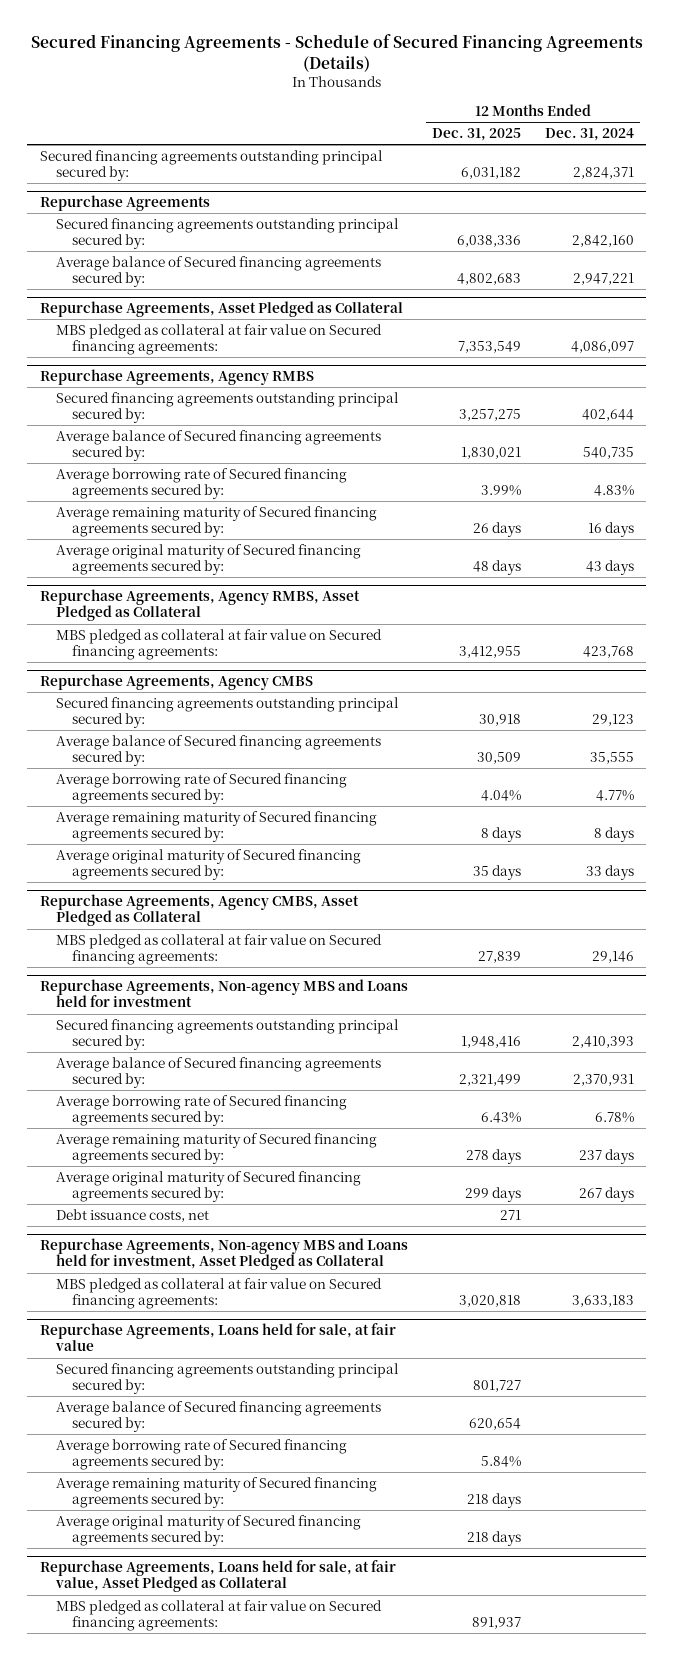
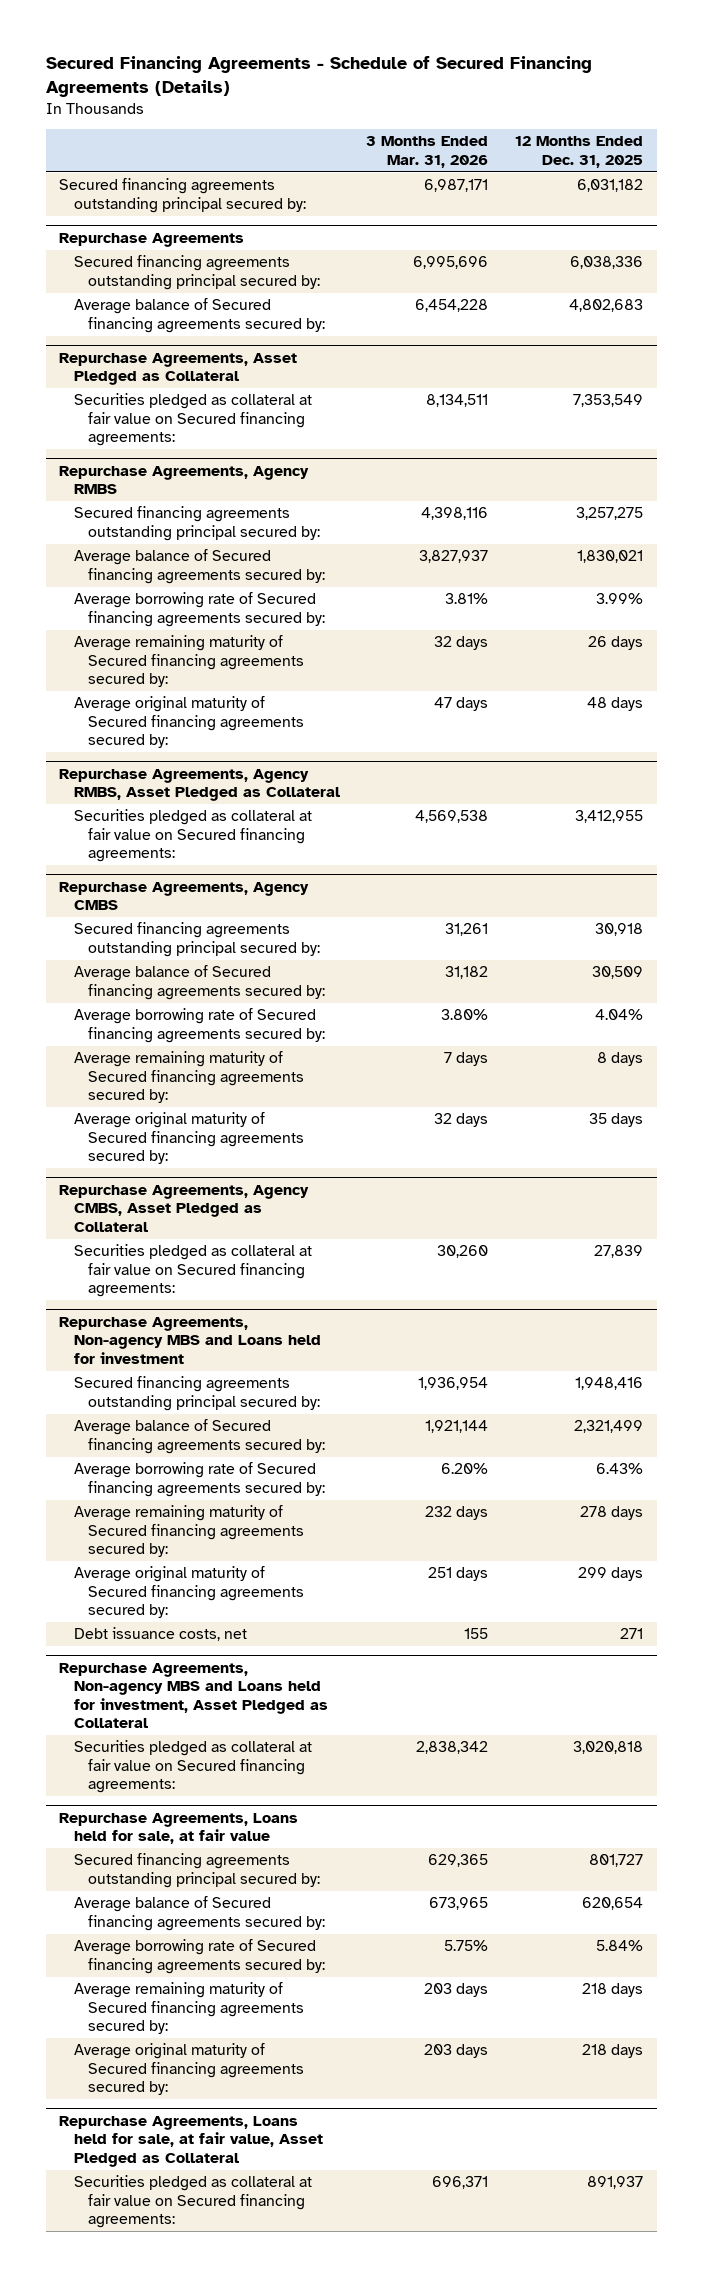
[545,128,635,142] Dec. 31, 2024 -> none
none -> [366,136,489,168] 3 Months Ended Mar. 31, 2026
[55,323,382,356] MBS pledged as collateral at fair value on Secured financing agreements: -> [73,393,312,447] Securities pledged as collateral at fair value on Secured financing agreements:
[55,628,382,661] MBS pledged as collateral at fair value on Secured financing agreements: -> [73,809,312,863] Securities pledged as collateral at fair value on Secured financing agreements:
[55,933,382,966] MBS pledged as collateral at fair value on Secured financing agreements: -> [73,1244,312,1298] Securities pledged as collateral at fair value on Secured financing agreements:
[55,1277,382,1310] MBS pledged as collateral at fair value on Secured financing agreements: -> [73,1740,312,1794] Securities pledged as collateral at fair value on Secured financing agreements:
[55,1599,382,1632] MBS pledged as collateral at fair value on Secured financing agreements: -> [73,2175,312,2229] Securities pledged as collateral at fair value on Secured financing agreements:

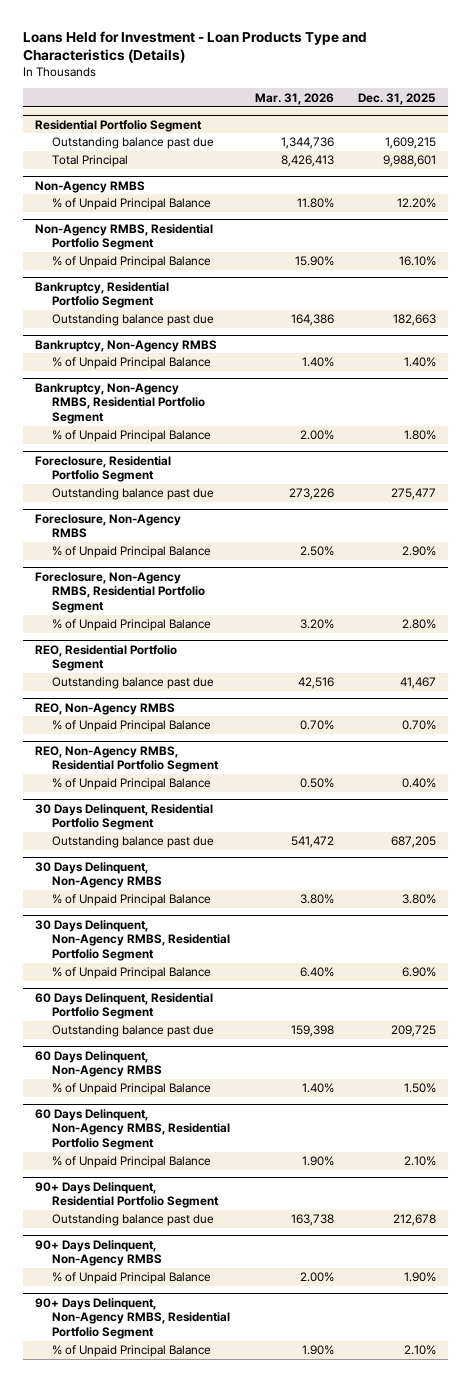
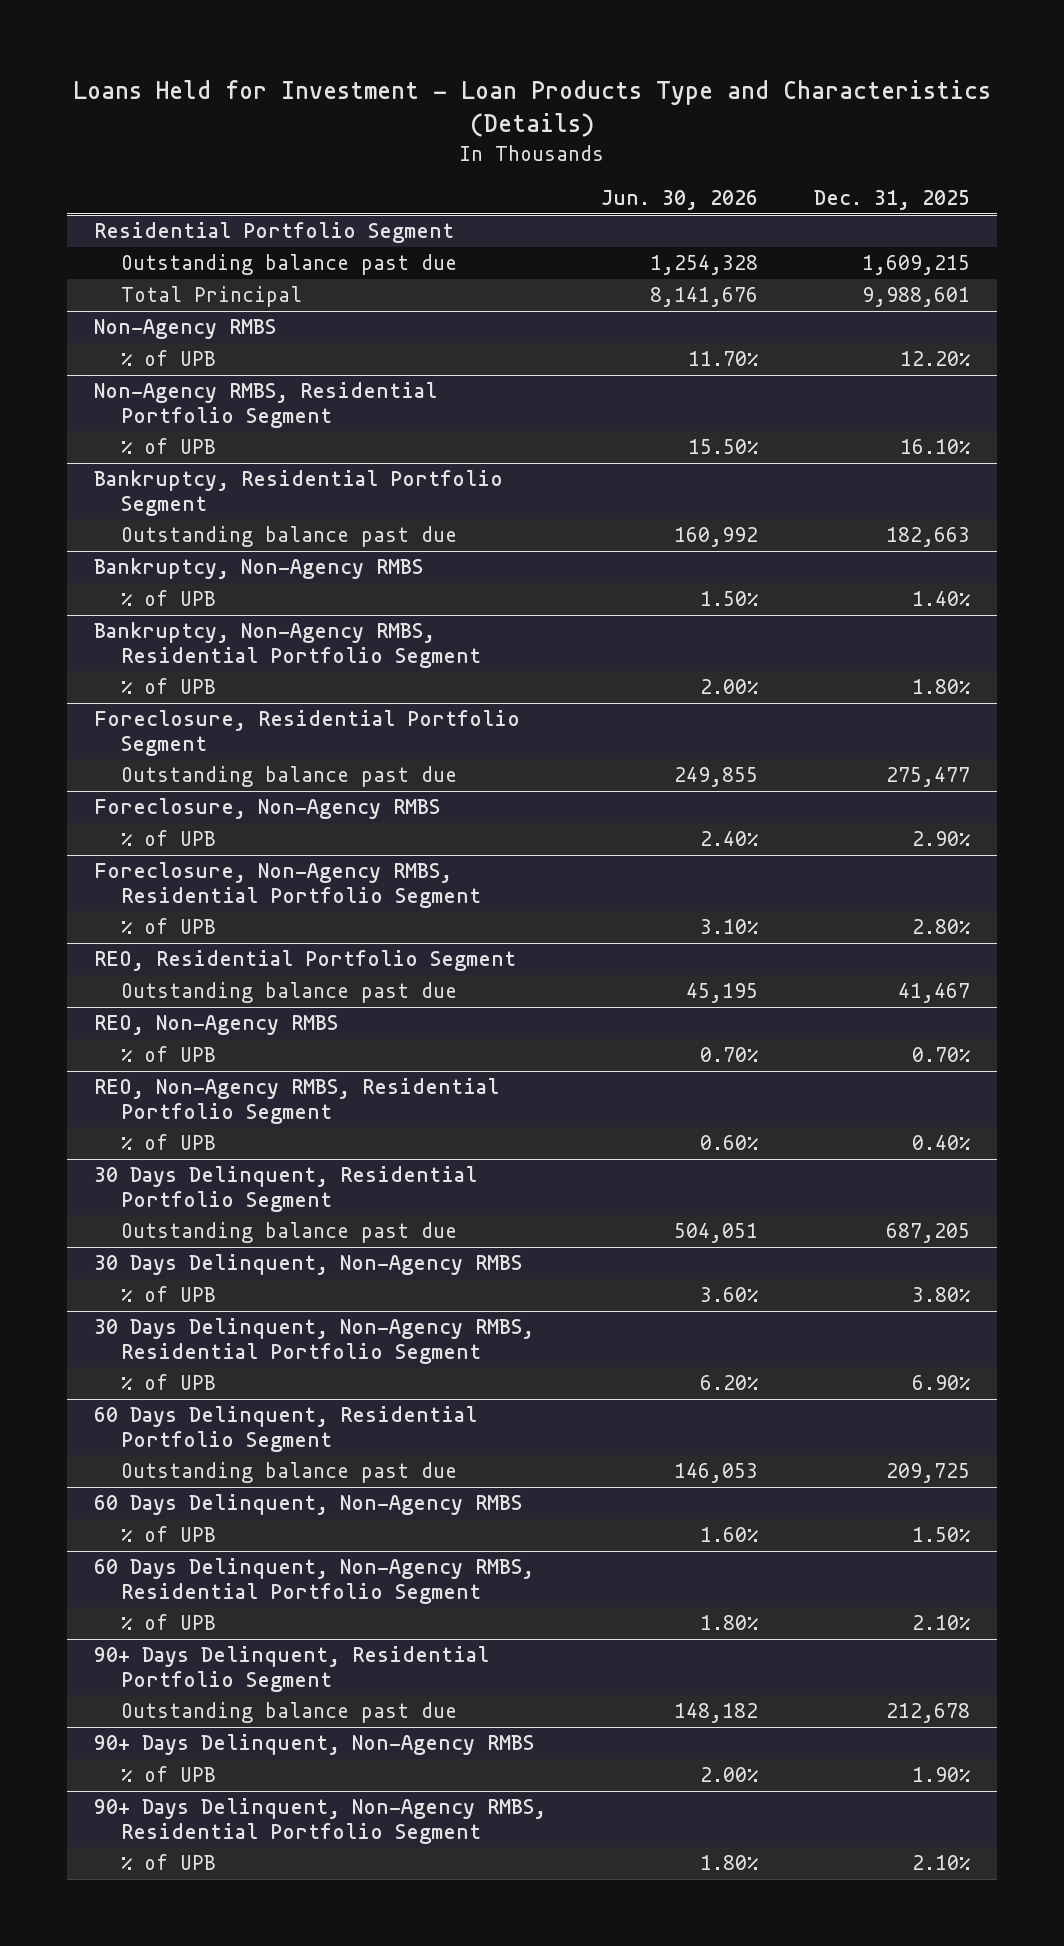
[254,92,334,105] Mar. 31, 2026 -> none
none -> [601,190,759,211] Jun. 30, 2026
[52,198,212,211] % of Unpaid Principal Balance -> [120,350,216,367] % of UPB
[52,256,212,269] % of Unpaid Principal Balance -> [120,438,216,455] % of UPB
[52,357,212,370] % of Unpaid Principal Balance -> [120,590,216,607] % of UPB
[52,430,212,443] % of Unpaid Principal Balance -> [120,678,216,695] % of UPB
[52,546,212,559] % of Unpaid Principal Balance -> [120,830,216,847] % of UPB
[52,619,212,632] % of Unpaid Principal Balance -> [120,918,216,935] % of UPB
[52,720,212,733] % of Unpaid Principal Balance -> [120,1046,216,1063] % of UPB
[52,778,212,791] % of Unpaid Principal Balance -> [120,1134,216,1151] % of UPB
[52,894,212,907] % of Unpaid Principal Balance -> [120,1286,216,1303] % of UPB
[52,967,212,980] % of Unpaid Principal Balance -> [120,1374,216,1391] % of UPB
[52,1083,212,1096] % of Unpaid Principal Balance -> [120,1526,216,1543] % of UPB
[52,1156,212,1169] % of Unpaid Principal Balance -> [120,1614,216,1631] % of UPB
[52,1272,212,1285] % of Unpaid Principal Balance -> [120,1766,216,1783] % of UPB
[52,1345,212,1358] % of Unpaid Principal Balance -> [120,1854,216,1871] % of UPB

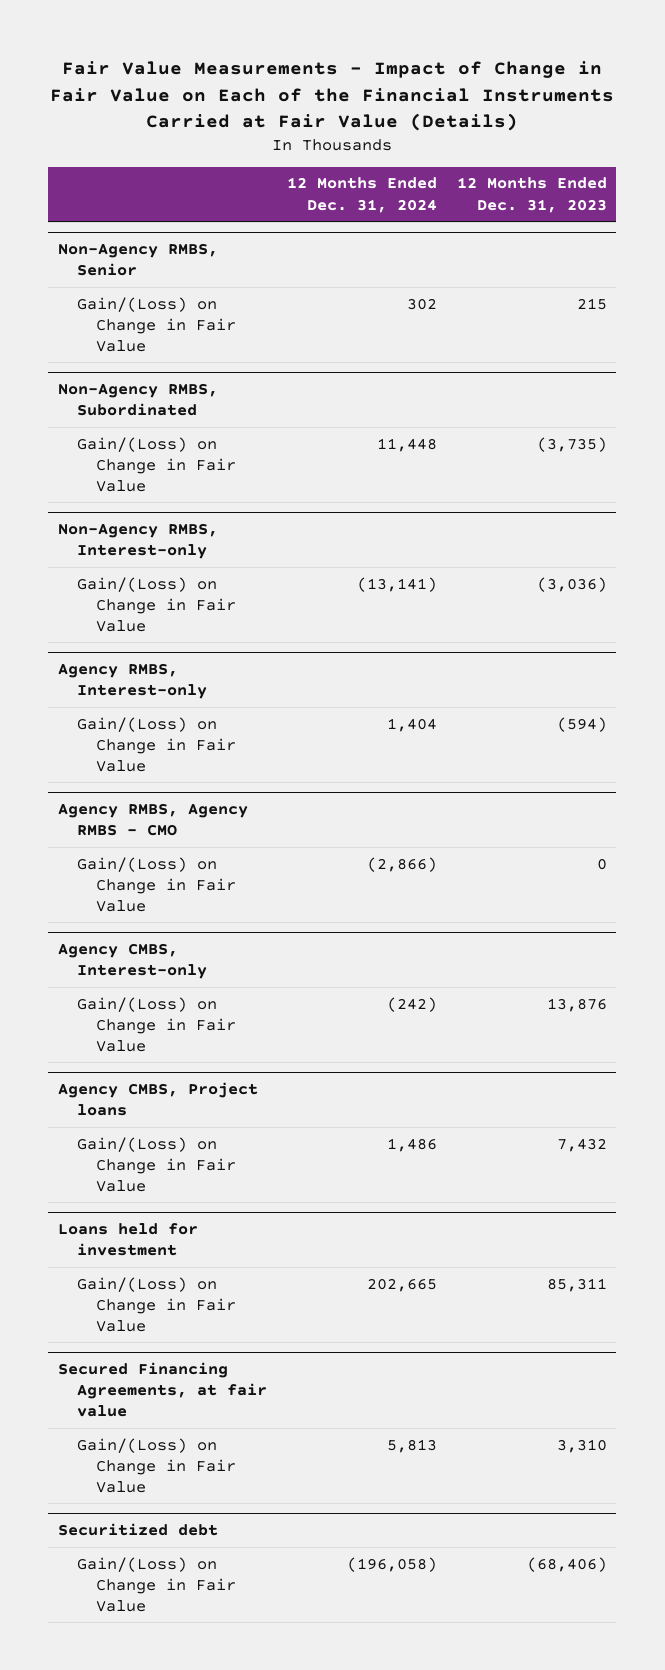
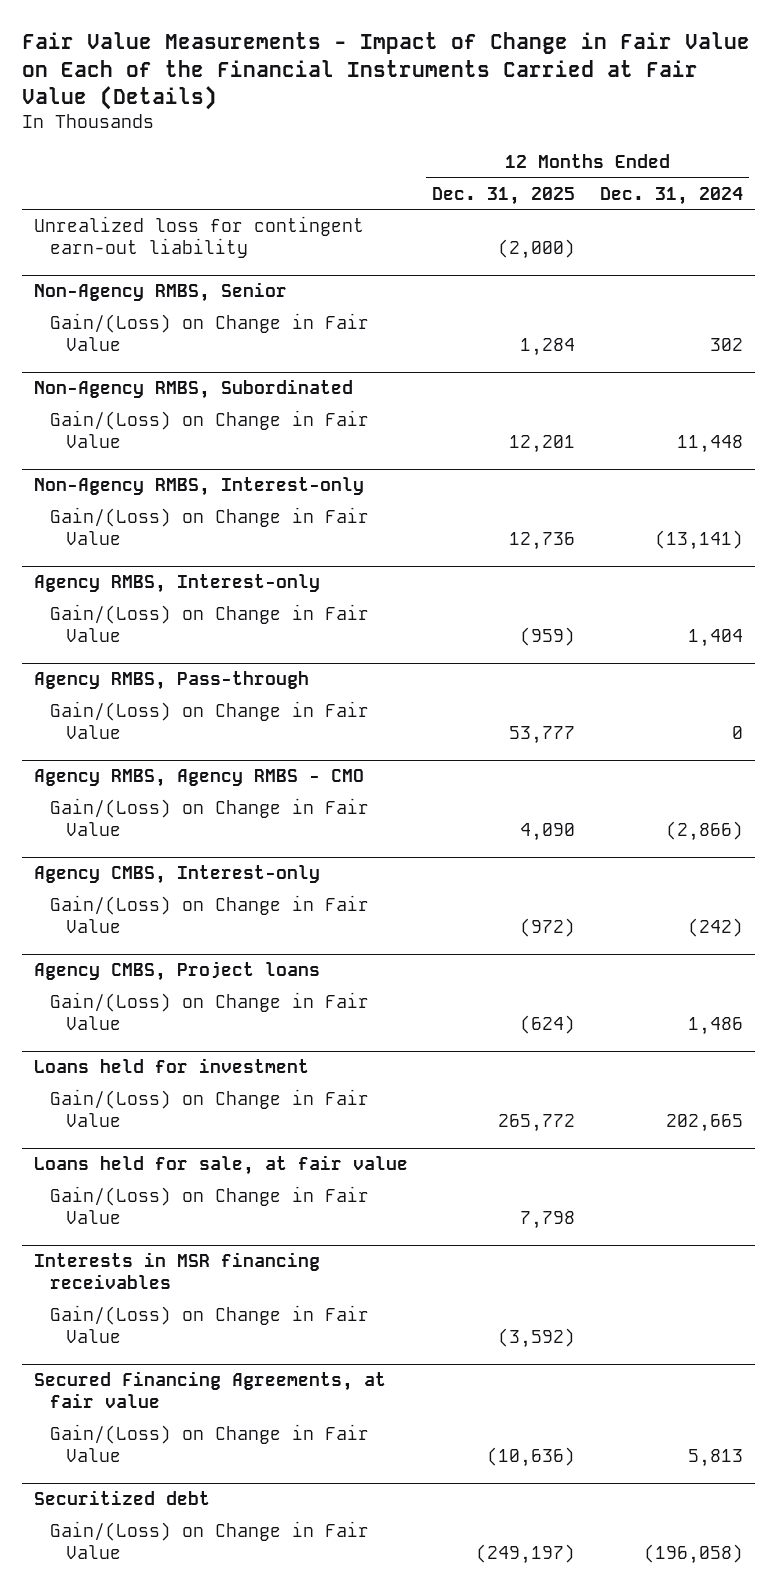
[456,177,607,213] 12 Months Ended Dec. 31, 2023 -> none
none -> [432,186,576,205] Dec. 31, 2025
none -> [33,216,364,259] Unrealized loss for contingent earn-out liability
none -> [33,671,309,691] Agency RMBS, Pass-through
none -> [49,701,369,740] Gain/(Loss) on Change in Fair Value
none -> [33,1155,408,1176] Loans held for sale, at fair value
none -> [49,1186,369,1225] Gain/(Loss) on Change in Fair Value
none -> [33,1252,320,1290] Interests in MSR financing receivables
none -> [49,1305,369,1344] Gain/(Loss) on Change in Fair Value

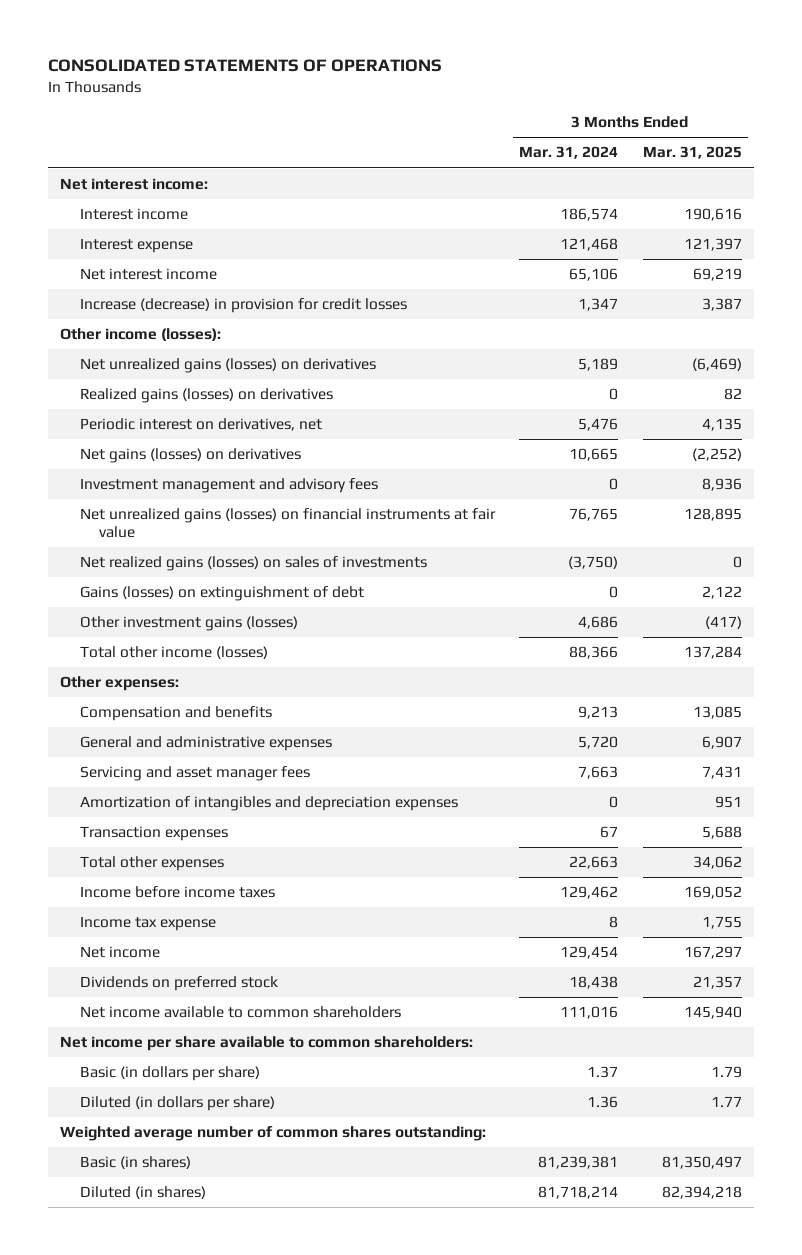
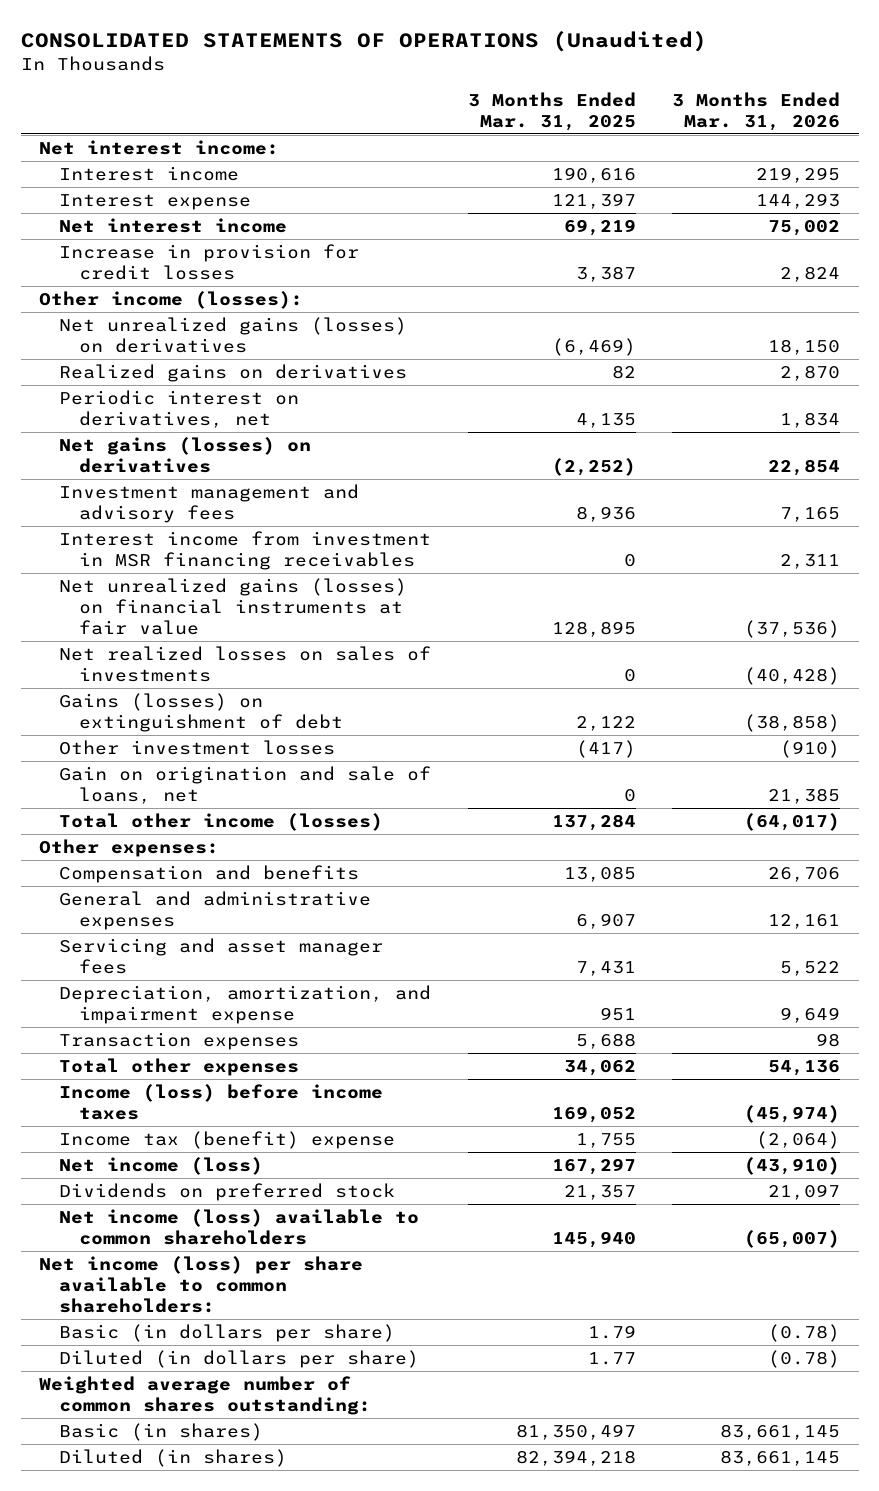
[47,59,442,73] CONSOLIDATED STATEMENTS OF OPERATIONS -> [20,30,707,52] CONSOLIDATED STATEMENTS OF OPERATIONS (Unaudited)
[519,146,619,160] Mar. 31, 2024 -> none
none -> [672,91,841,132] 3 Months Ended Mar. 31, 2026
[79,298,407,314] Increase (decrease) in provision for credit losses -> [58,243,359,281] Increase in provision for credit losses
[79,388,333,404] Realized gains (losses) on derivatives -> [58,363,407,382] Realized gains on derivatives
none -> [58,530,431,571] Interest income from investment in MSR financing receivables
[79,556,427,572] Net realized gains (losses) on sales of investments -> [58,645,431,683] Net realized losses on sales of investments
[79,616,298,632] Other investment gains (losses) -> [58,739,335,755] Other investment losses
none -> [58,765,431,805] Gain on origination and sale of loans, net
[79,796,458,812] Amortization of intangibles and depreciation expenses -> [58,984,431,1025] Depreciation, amortization, and impairment expense
[79,886,275,899] Income before income taxes -> [58,1083,383,1121] Income (loss) before income taxes
[79,916,216,932] Income tax expense -> [58,1130,395,1149] Income tax (benefit) expense
[79,946,160,959] Net income -> [58,1156,263,1175] Net income (loss)
[79,1006,401,1019] Net income available to common shareholders -> [58,1208,419,1246] Net income (loss) available to common shareholders
[59,1036,473,1052] Net income per share available to common shareholders: -> [38,1255,363,1314] Net income (loss) per share available to common shareholders:

